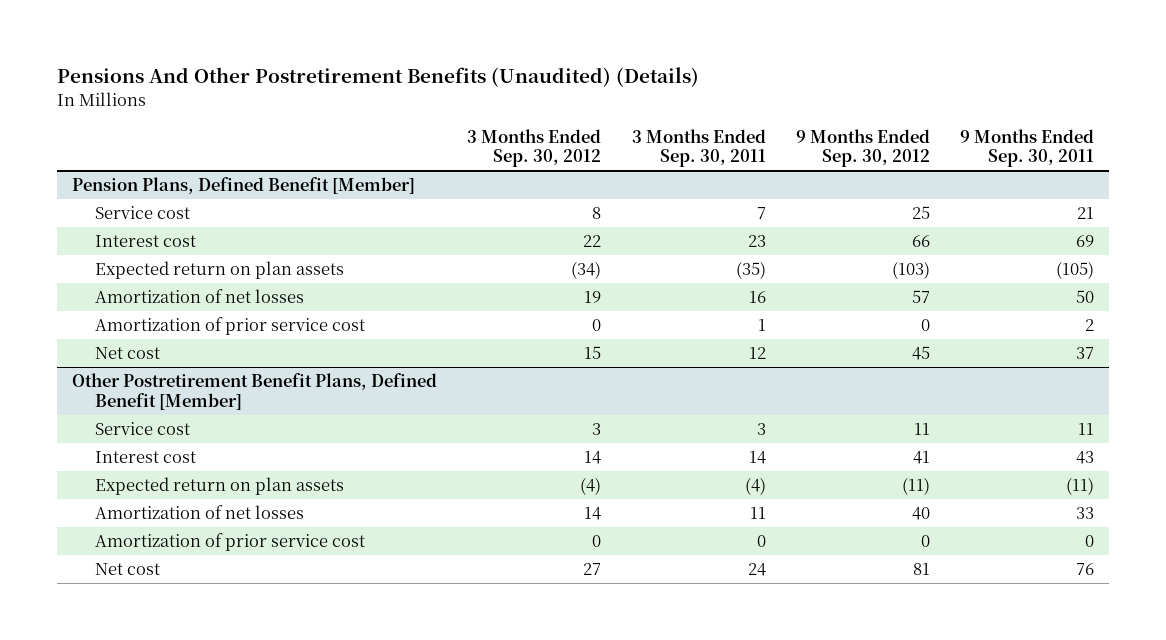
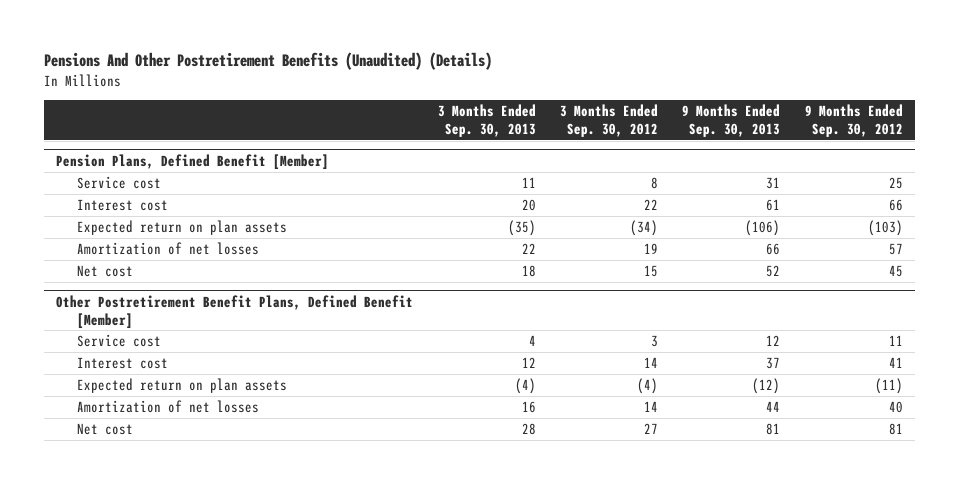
[631,128,766,168] 3 Months Ended Sep. 30, 2011 -> none
[959,128,1094,168] 9 Months Ended Sep. 30, 2011 -> none
none -> [437,103,536,137] 3 Months Ended Sep. 30, 2013
none -> [682,103,781,137] 9 Months Ended Sep. 30, 2013
[95,317,366,336] Amortization of prior service cost -> none
[95,533,366,552] Amortization of prior service cost -> none

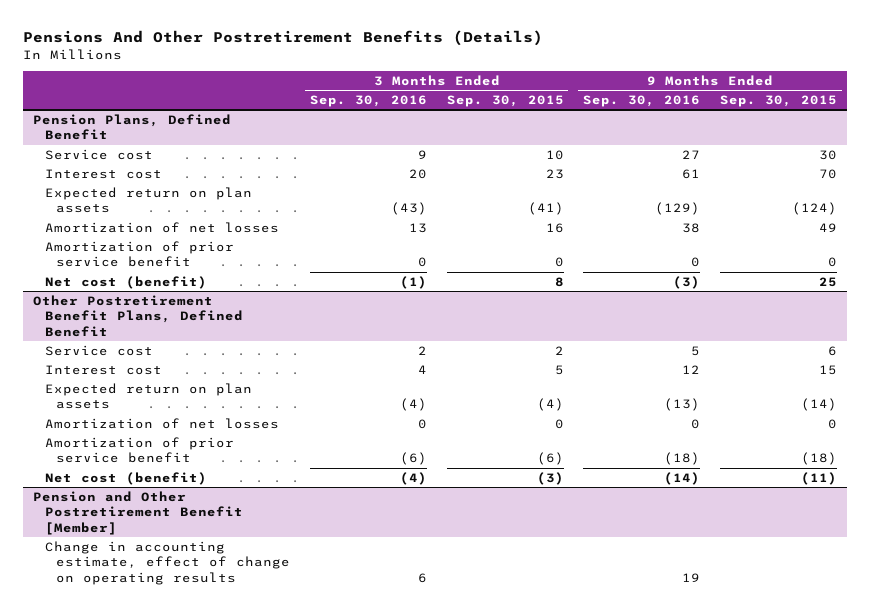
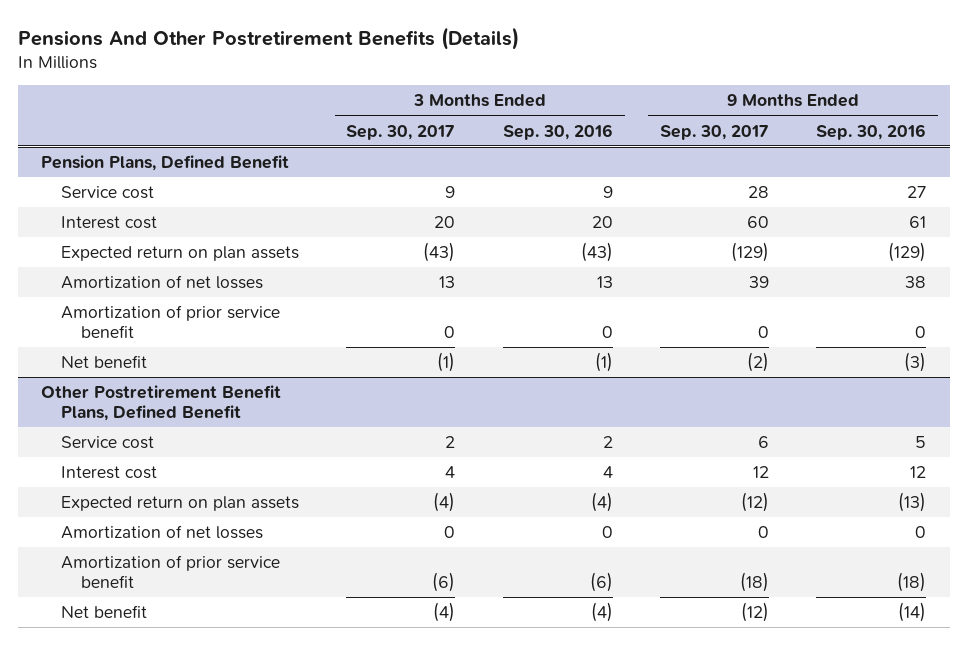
[446,94,564,107] Sep. 30, 2015 -> none
[720,94,838,107] Sep. 30, 2015 -> none
none -> [346,124,456,140] Sep. 30, 2017
none -> [660,124,770,140] Sep. 30, 2017
[44,275,207,289] Net cost (benefit) -> [61,355,148,369] Net benefit
[33,490,243,535] Pension and Other Postretirement Benefit [Member] -> none
[44,540,290,585] Change in accounting estimate, effect of change on operating results -> none
[44,471,207,485] Net cost (benefit) -> [61,605,148,619] Net benefit

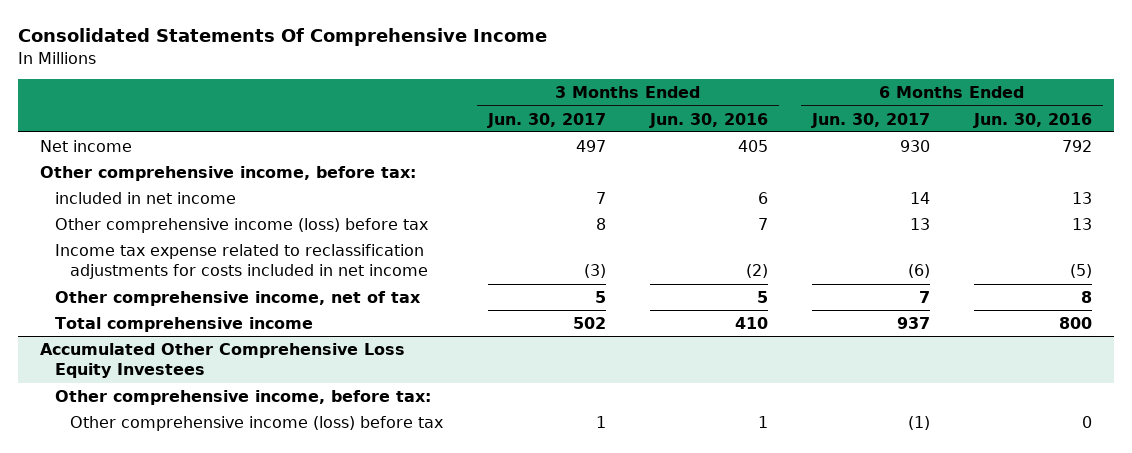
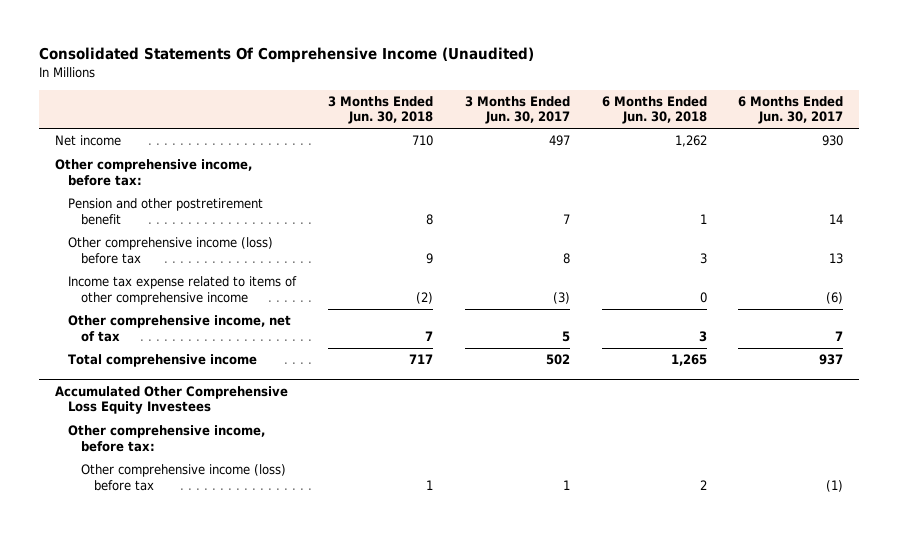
[18,28,548,47] Consolidated Statements Of Comprehensive Income -> [39,47,535,64] Consolidated Statements Of Comprehensive Income (Unaudited)
[648,112,768,128] Jun. 30, 2016 -> none
[973,112,1093,128] Jun. 30, 2016 -> none
none -> [327,96,433,125] 3 Months Ended Jun. 30, 2018
none -> [601,96,707,125] 6 Months Ended Jun. 30, 2018
[55,191,237,204] included in net income -> [68,198,264,225] Pension and other postretirement benefit
[55,243,429,280] Income tax expense related to reclassification adjustments for costs included in net income -> [68,276,298,305] Income tax expense related to items of other comprehensive income

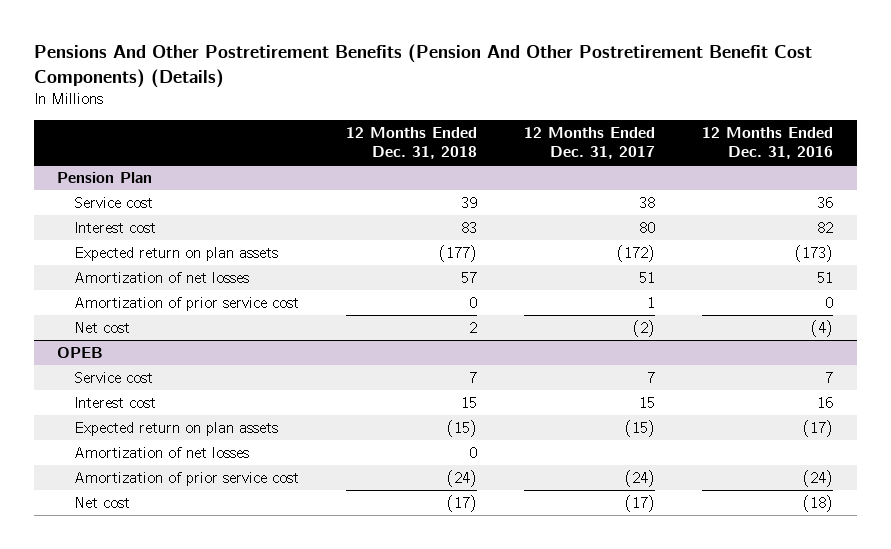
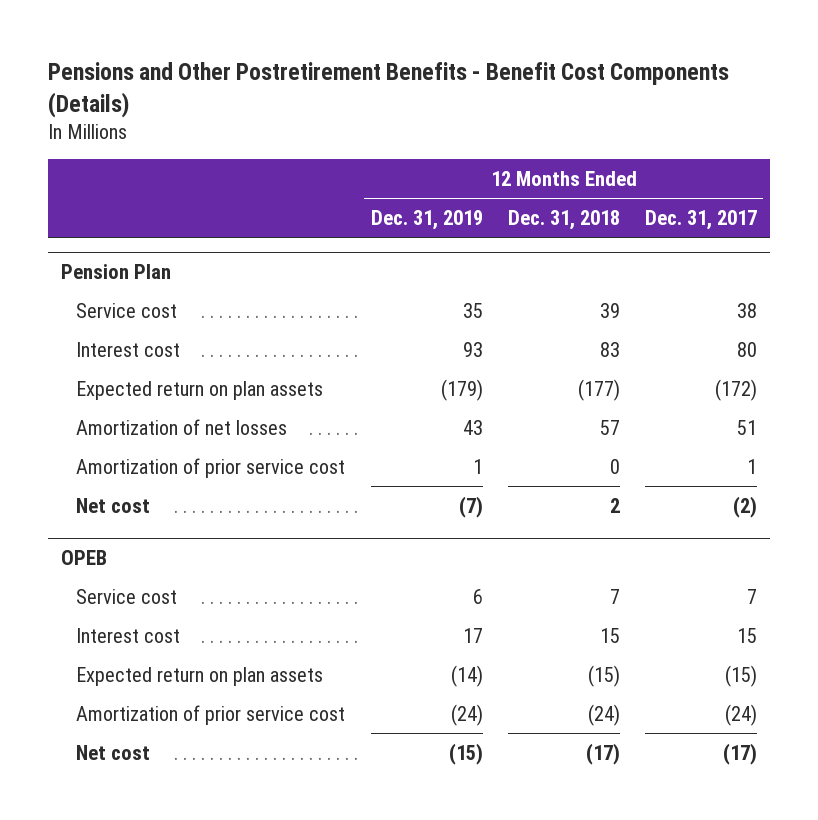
[33,44,812,88] Pensions And Other Postretirement Benefits (Pension And Other Postretirement Benefit Cost Components) (Details) -> [48,62,730,118] Pensions and Other Postretirement Benefits - Benefit Cost Components (Details)
[702,126,834,160] 12 Months Ended Dec. 31, 2016 -> none
none -> [370,210,483,231] Dec. 31, 2019
[73,447,249,459] Amortization of net losses -> none

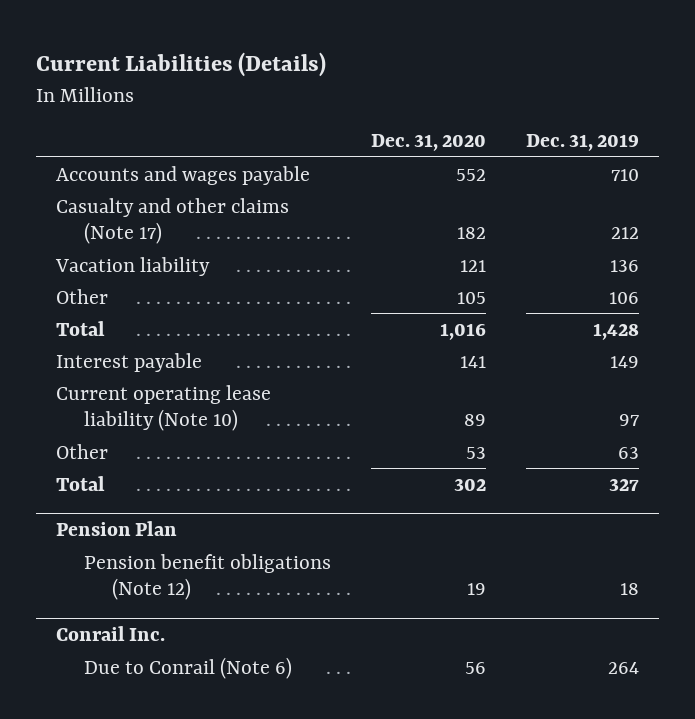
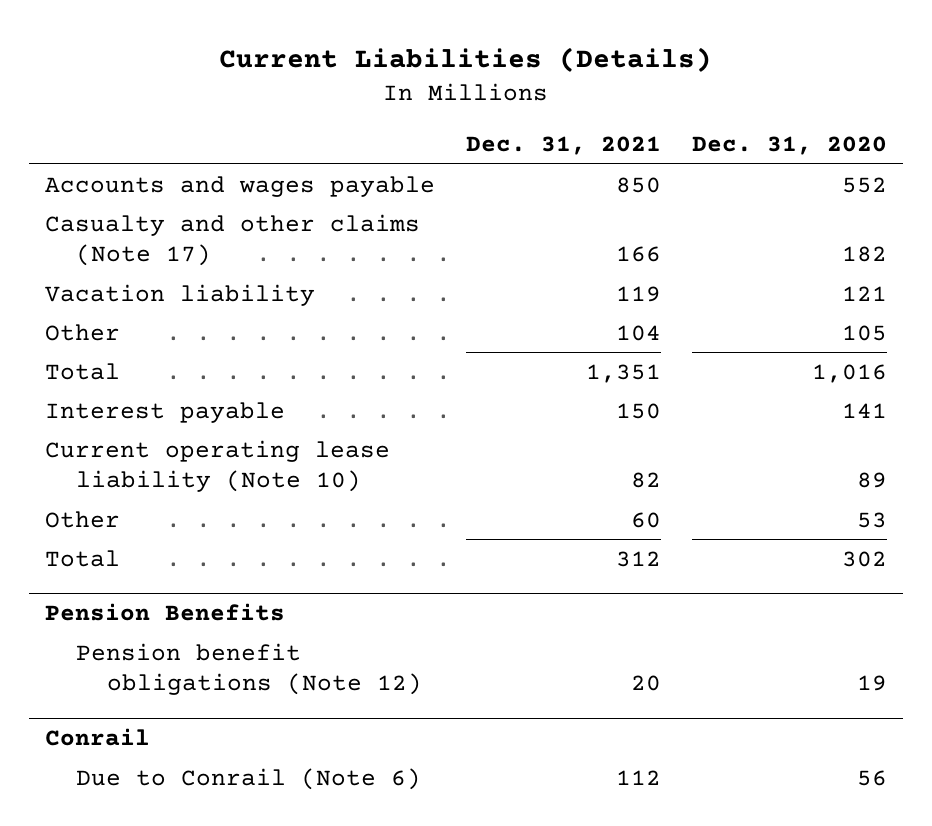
[525,133,639,151] Dec. 31, 2019 -> none
none -> [466,136,662,156] Dec. 31, 2021
[56,521,178,537] Pension Plan -> [44,603,285,622] Pension Benefits
[56,626,166,642] Conrail Inc. -> [44,728,150,747] Conrail

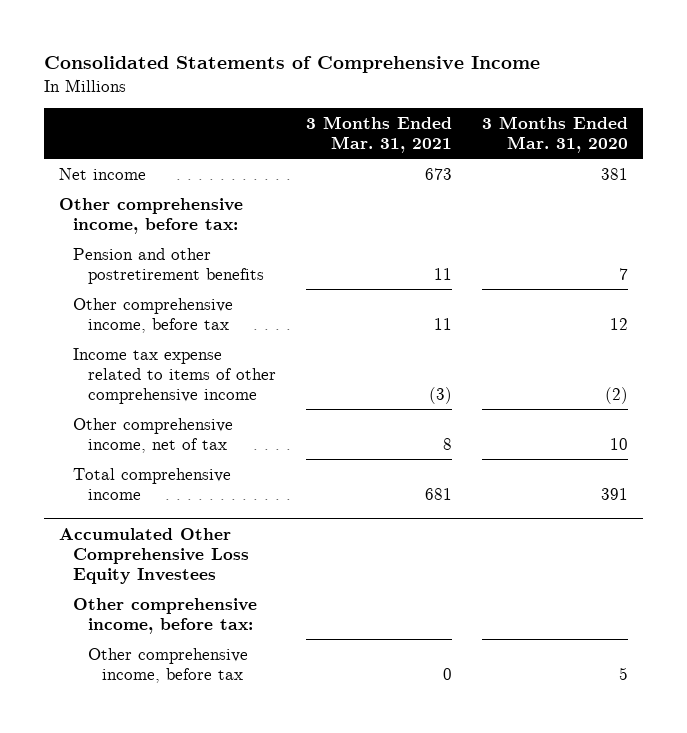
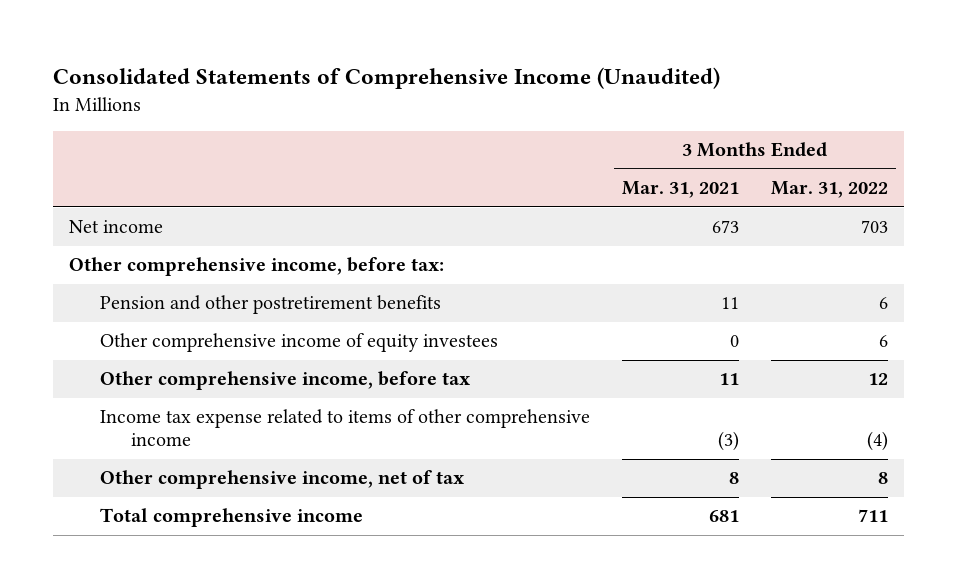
[43,56,540,74] Consolidated Statements of Comprehensive Income -> [53,67,721,90] Consolidated Statements of Comprehensive Income (Unaudited)
[482,115,629,153] 3 Months Ended Mar. 31, 2020 -> none
none -> [770,181,888,199] Mar. 31, 2022
none -> [100,333,499,353] Other comprehensive income of equity investees
[58,527,250,584] Accumulated Other Comprehensive Loss Equity Investees -> none
[73,597,258,634] Other comprehensive income, before tax: -> none
[87,647,248,683] Other comprehensive income, before tax -> none

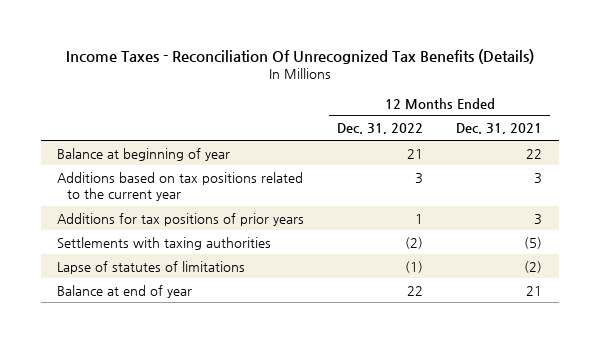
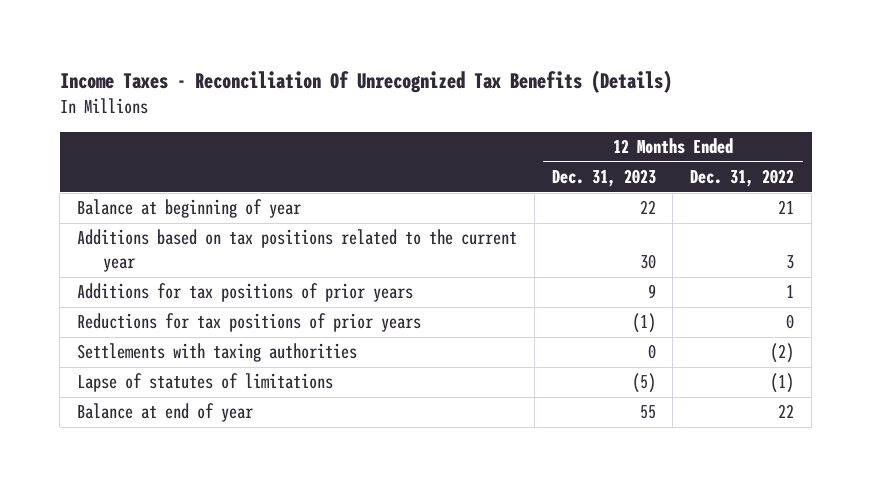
[456,123,543,135] Dec. 31, 2021 -> none
none -> [551,169,656,188] Dec. 31, 2023
none -> [76,313,421,333] Reductions for tax positions of prior years

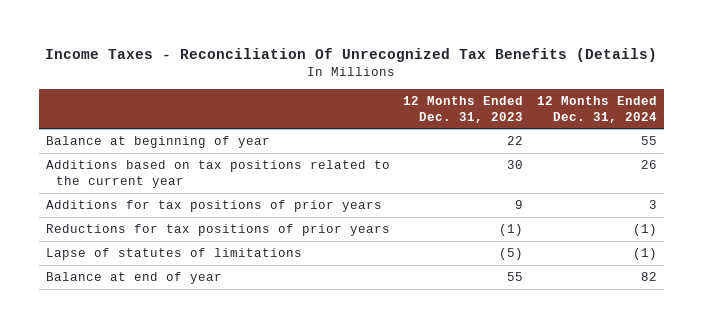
[690,169,795,188] Dec. 31, 2022 -> none
none -> [536,95,657,123] 12 Months Ended Dec. 31, 2024
[76,343,357,363] Settlements with taxing authorities -> none

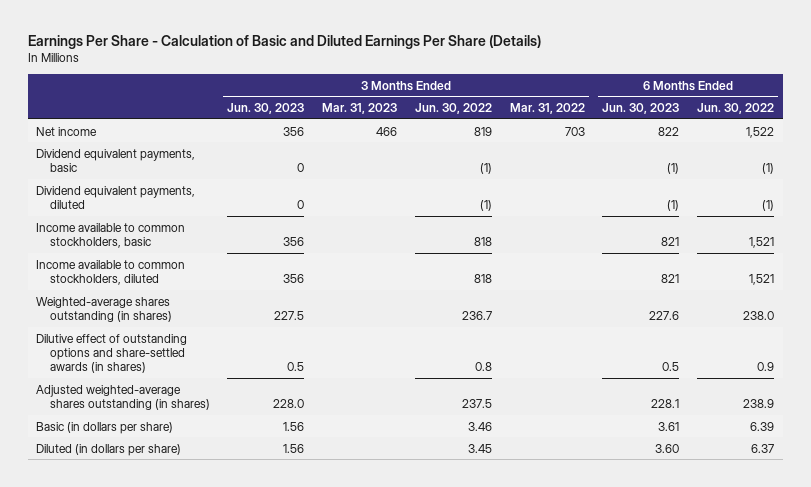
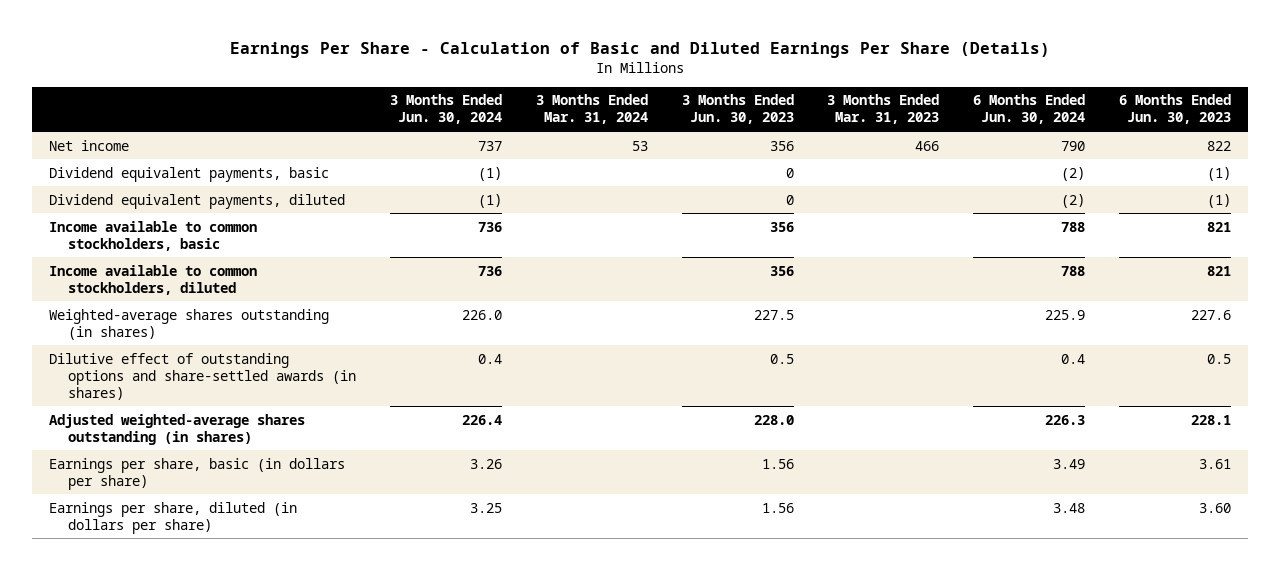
[414,103,492,115] Jun. 30, 2022 -> none
[509,103,585,115] Mar. 31, 2022 -> none
[697,103,775,115] Jun. 30, 2022 -> none
none -> [390,94,503,125] 3 Months Ended Jun. 30, 2024
none -> [535,94,648,125] 3 Months Ended Mar. 31, 2024
none -> [973,94,1086,125] 6 Months Ended Jun. 30, 2024
[36,421,174,434] Basic (in dollars per share) -> [48,457,345,490] Earnings per share, basic (in dollars per share)
[36,443,182,456] Diluted (in dollars per share) -> [48,501,297,534] Earnings per share, diluted (in dollars per share)

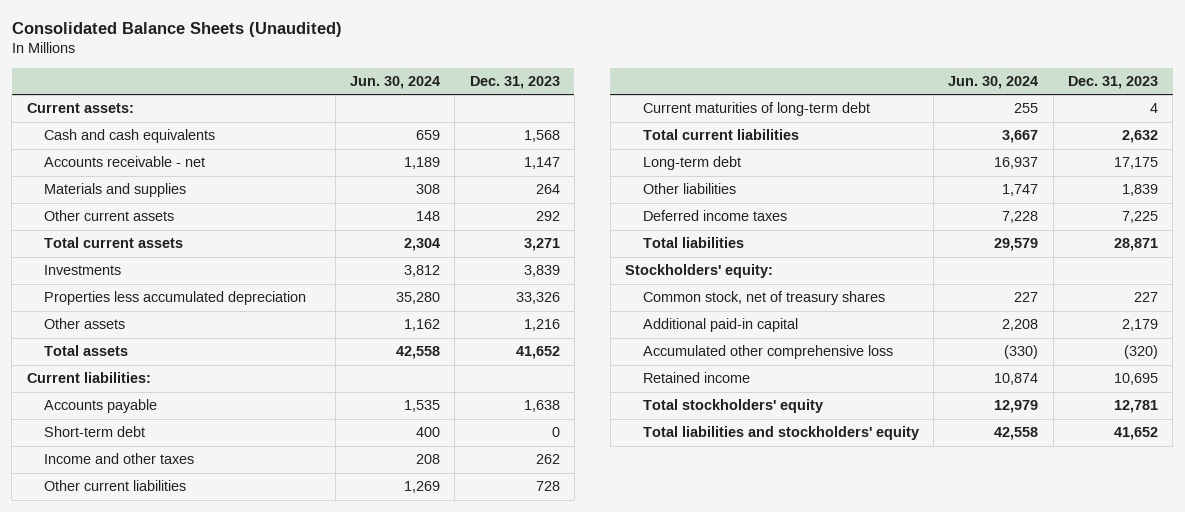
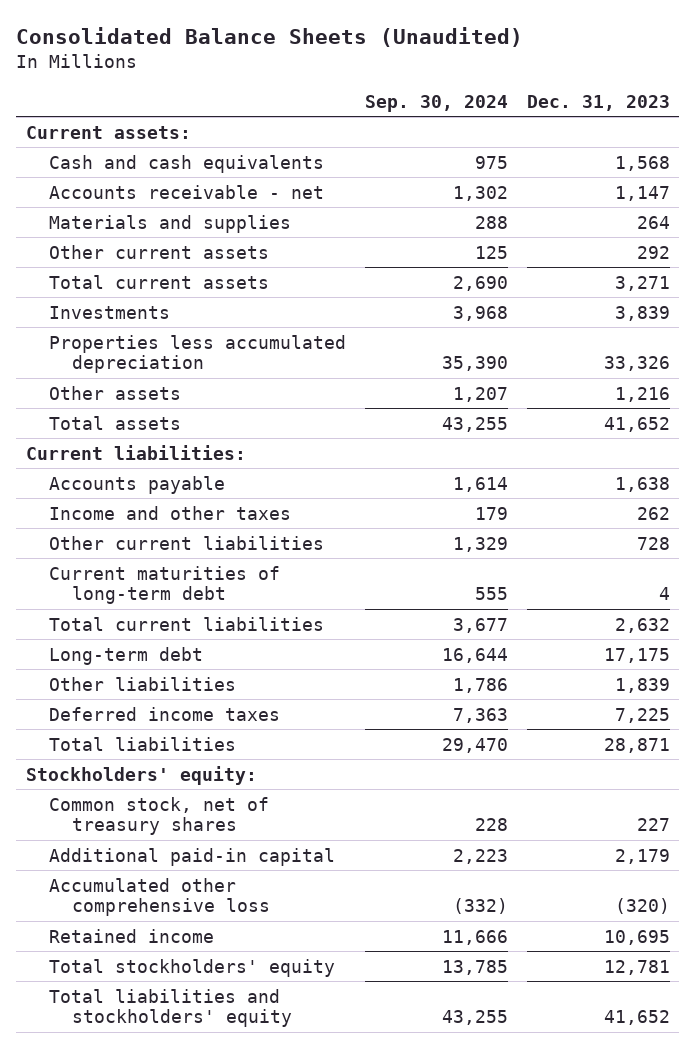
[350,75,441,89] Jun. 30, 2024 -> none
none -> [365,94,509,112] Sep. 30, 2024
[44,426,146,438] Short-term debt -> none

